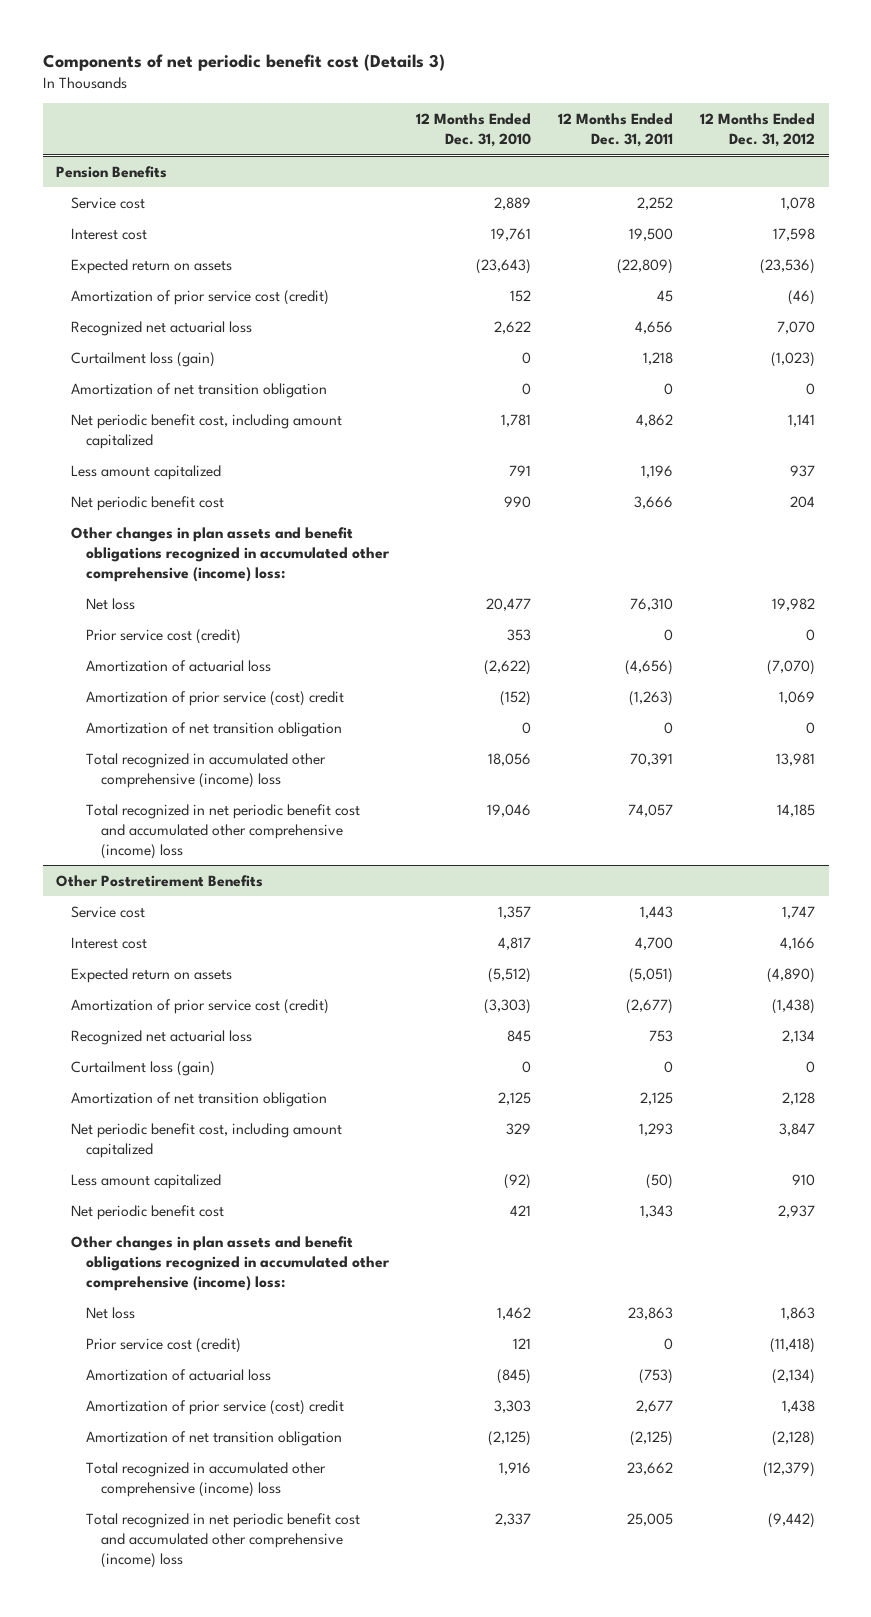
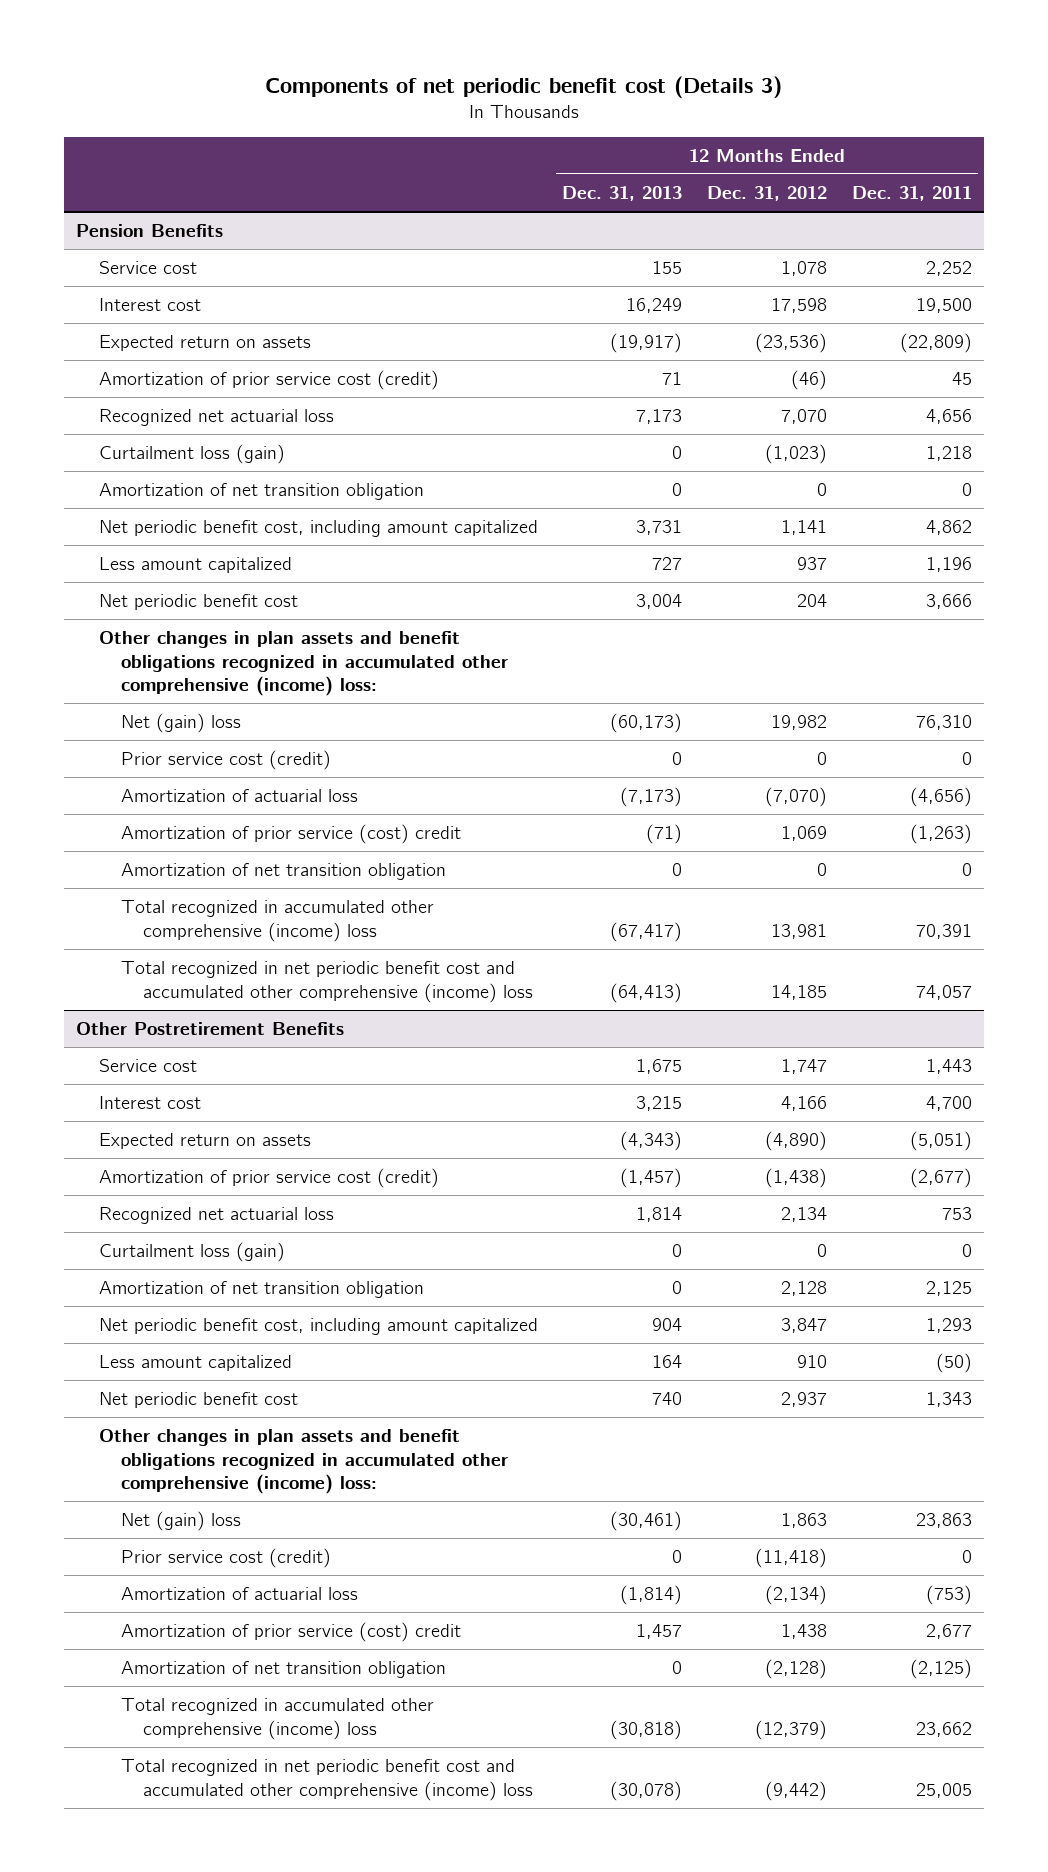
[416,112,532,147] 12 Months Ended Dec. 31, 2010 -> none
none -> [562,185,683,201] Dec. 31, 2013
[86,597,136,610] Net loss -> [121,713,242,734] Net (gain) loss
[86,1306,136,1319] Net loss -> [121,1511,242,1532] Net (gain) loss

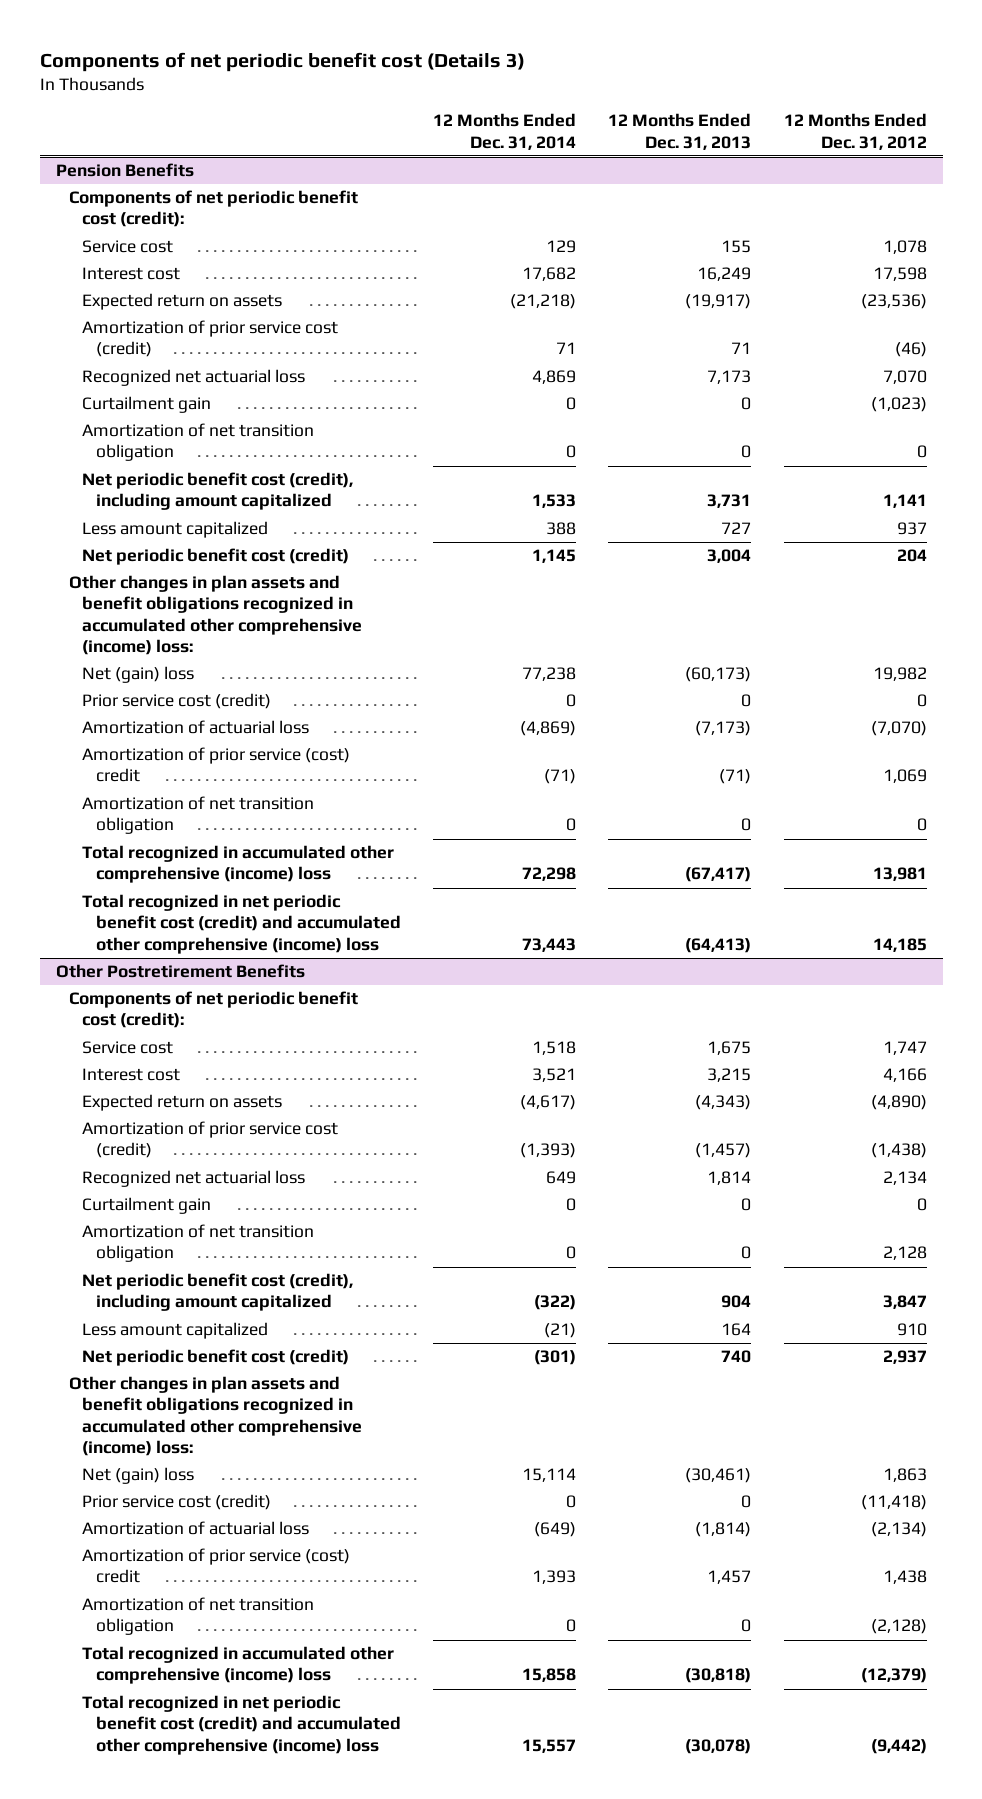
[851,185,972,201] Dec. 31, 2011 -> none
none -> [432,113,576,150] 12 Months Ended Dec. 31, 2014
none -> [69,190,359,228] Components of net periodic benefit cost (credit):
[98,444,285,465] Curtailment loss (gain) -> [82,396,212,414] Curtailment gain
[98,520,538,538] Net periodic benefit cost, including amount capitalized -> [82,472,354,511] Net periodic benefit cost (credit), including amount capitalized
[98,594,298,611] Net periodic benefit cost -> [82,548,350,566] Net periodic benefit cost (credit)
[121,961,534,1003] Total recognized in net periodic benefit cost and accumulated other comprehensive (income) loss -> [82,894,401,954] Total recognized in net periodic benefit cost (credit) and accumulated other comprehensive (income) loss
none -> [69,991,359,1029] Components of net periodic benefit cost (credit):
[98,1242,285,1263] Curtailment loss (gain) -> [82,1197,212,1215] Curtailment gain
[98,1318,538,1336] Net periodic benefit cost, including amount capitalized -> [82,1273,354,1312] Net periodic benefit cost (credit), including amount capitalized
[98,1392,298,1409] Net periodic benefit cost -> [82,1349,350,1367] Net periodic benefit cost (credit)
[121,1759,534,1801] Total recognized in net periodic benefit cost and accumulated other comprehensive (income) loss -> [82,1695,401,1755] Total recognized in net periodic benefit cost (credit) and accumulated other comprehensive (income) loss

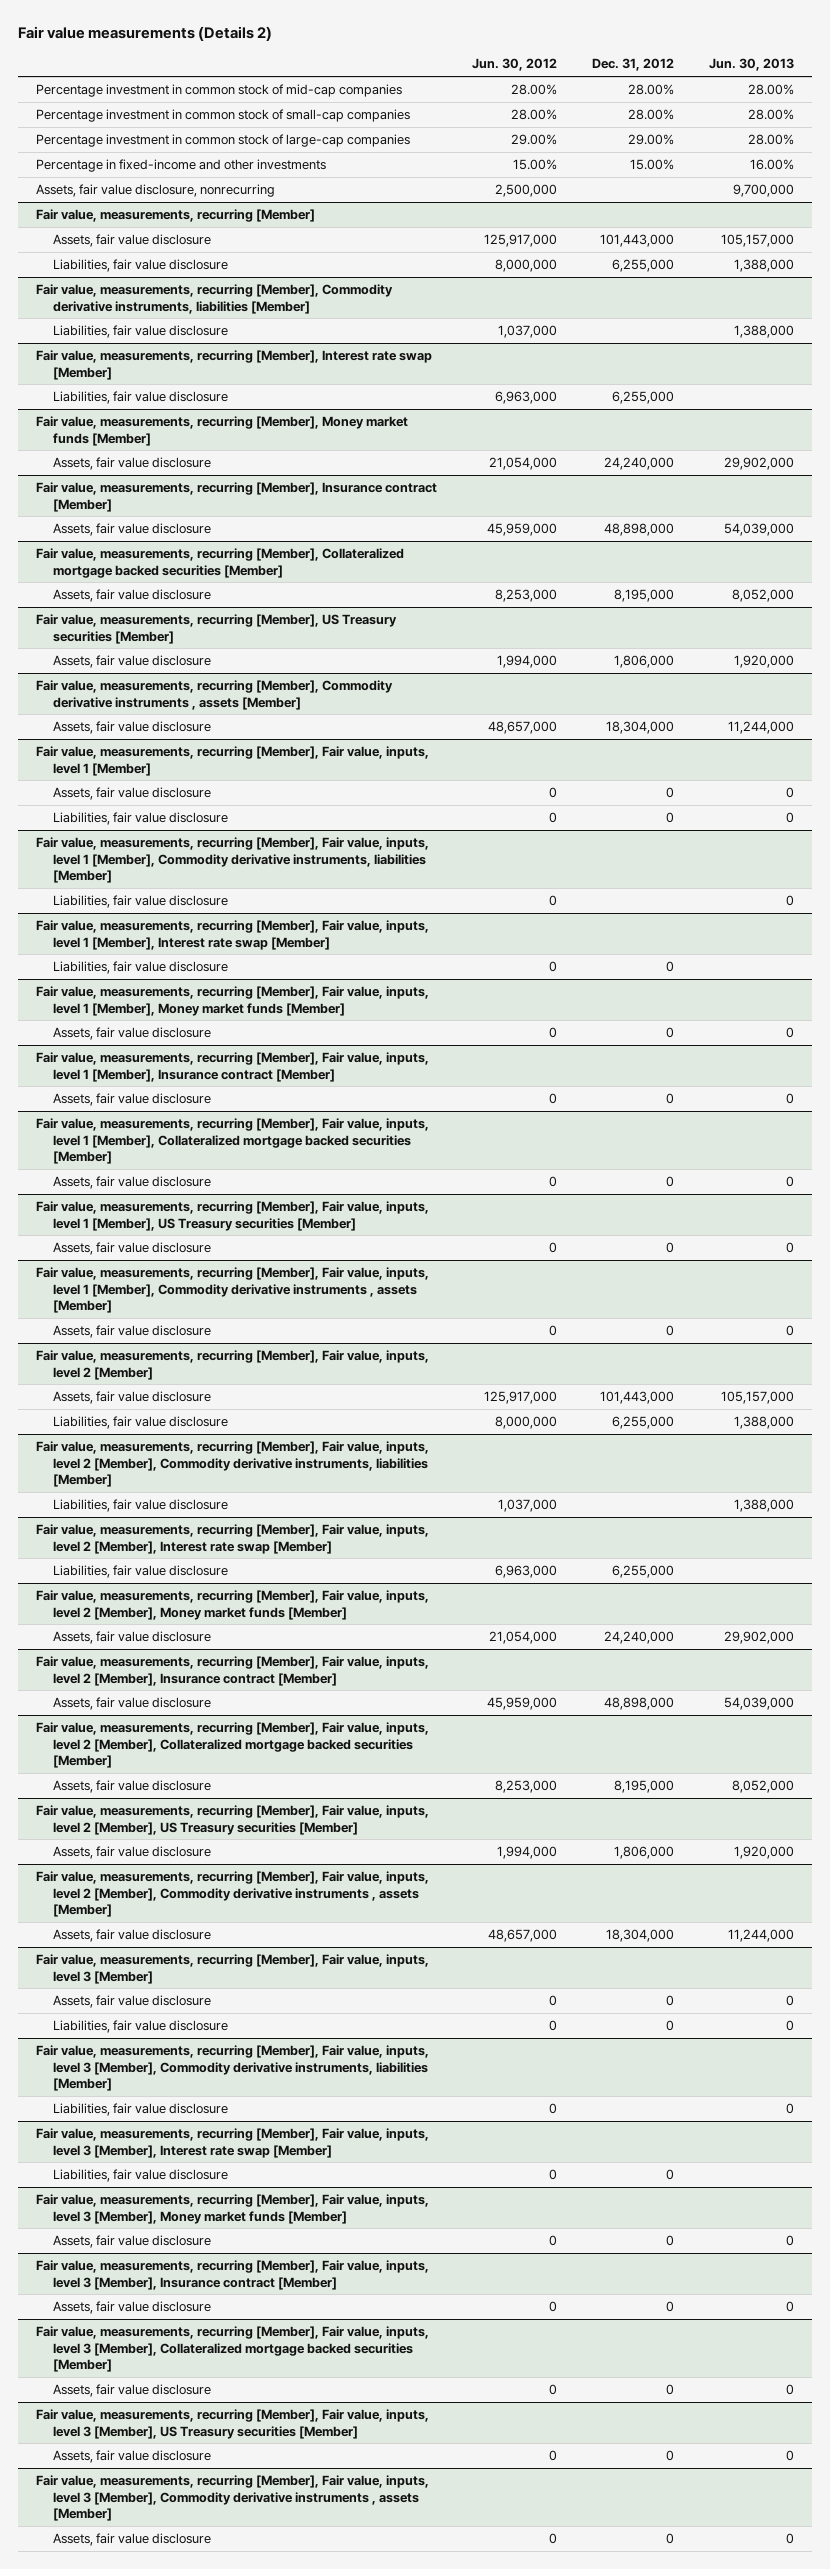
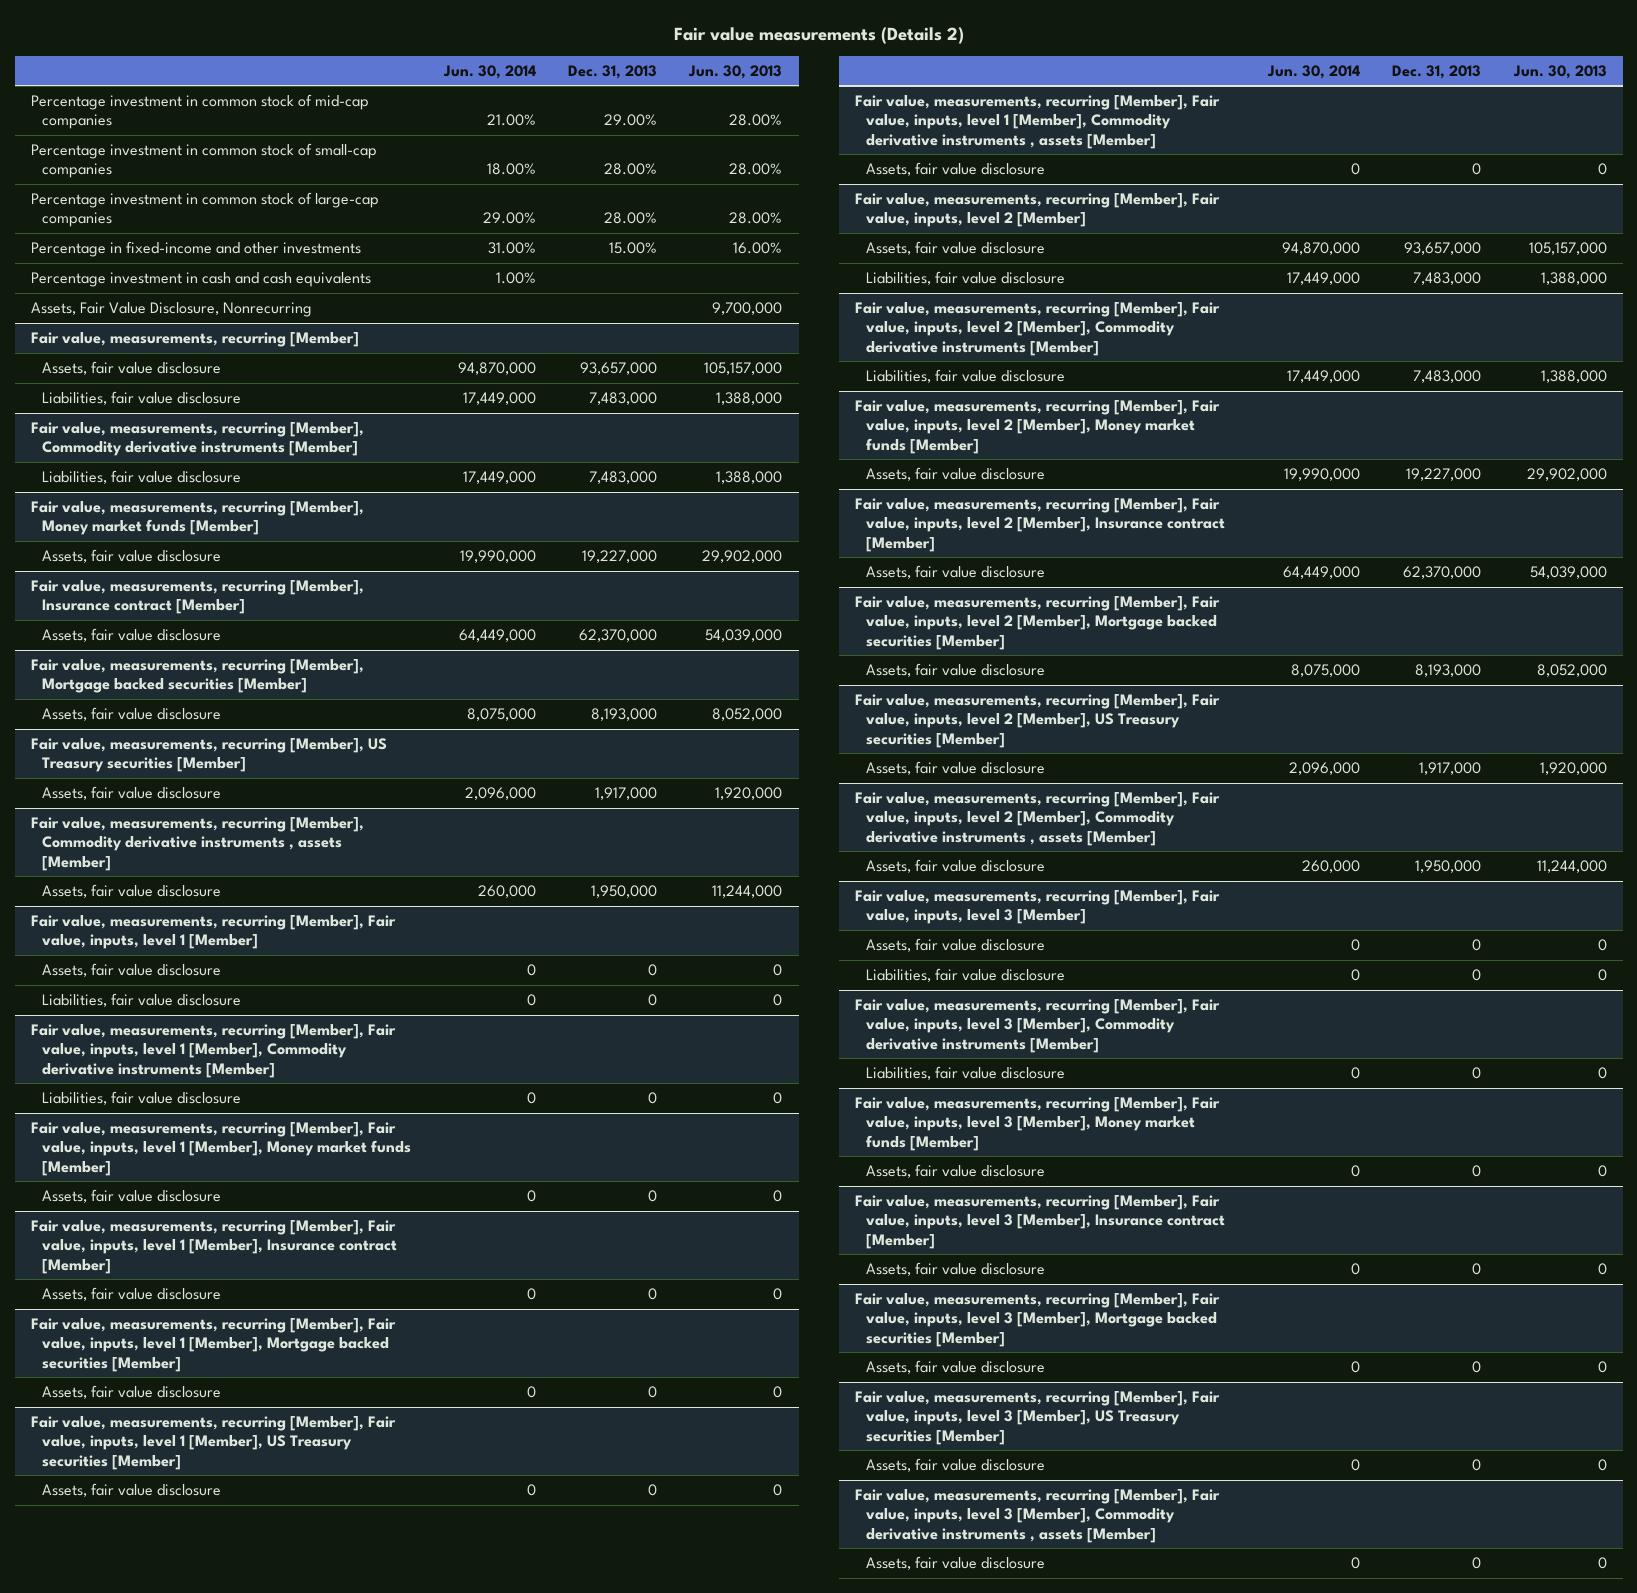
[471,58,557,72] Jun. 30, 2012 -> none
[592,58,675,72] Dec. 31, 2012 -> none
none -> [442,64,536,79] Jun. 30, 2014
none -> [567,64,657,79] Dec. 31, 2013
none -> [30,272,371,288] Percentage investment in cash and cash equivalents
[35,184,275,198] Assets, fair value disclosure, nonrecurring -> [30,302,312,318] Assets, Fair Value Disclosure, Nonrecurring
[35,284,393,314] Fair value, measurements, recurring [Member], Commodity derivative instruments, liabilities [Member] -> [30,422,364,457] Fair value, measurements, recurring [Member], Commodity derivative instruments [Member]
[35,350,432,380] Fair value, measurements, recurring [Member], Interest rate swap [Member] -> none
[52,391,228,405] Liabilities, fair value disclosure -> none
[35,548,404,578] Fair value, measurements, recurring [Member], Collateralized mortgage backed securities [Member] -> [30,659,364,694] Fair value, measurements, recurring [Member], Mortgage backed securities [Member]
[35,837,429,884] Fair value, measurements, recurring [Member], Fair value, inputs, level 1 [Member], Commodity derivative instruments, liabilities [Member] -> [30,1024,396,1078] Fair value, measurements, recurring [Member], Fair value, inputs, level 1 [Member], Commodity derivative instruments [Member]
[35,920,429,950] Fair value, measurements, recurring [Member], Fair value, inputs, level 1 [Member], Interest rate swap [Member] -> none
[52,961,228,975] Liabilities, fair value disclosure -> none
[35,1118,429,1165] Fair value, measurements, recurring [Member], Fair value, inputs, level 1 [Member], Collateralized mortgage backed securities [Member] -> [30,1318,396,1372] Fair value, measurements, recurring [Member], Fair value, inputs, level 1 [Member], Mortgage backed securities [Member]
[35,1441,429,1488] Fair value, measurements, recurring [Member], Fair value, inputs, level 2 [Member], Commodity derivative instruments, liabilities [Member] -> [855,302,1221,356] Fair value, measurements, recurring [Member], Fair value, inputs, level 2 [Member], Commodity derivative instruments [Member]
[35,1524,429,1554] Fair value, measurements, recurring [Member], Fair value, inputs, level 2 [Member], Interest rate swap [Member] -> none
[52,1565,228,1579] Liabilities, fair value disclosure -> none
[35,1722,429,1769] Fair value, measurements, recurring [Member], Fair value, inputs, level 2 [Member], Collateralized mortgage backed securities [Member] -> [855,596,1221,650] Fair value, measurements, recurring [Member], Fair value, inputs, level 2 [Member], Mortgage backed securities [Member]
[35,2045,429,2092] Fair value, measurements, recurring [Member], Fair value, inputs, level 3 [Member], Commodity derivative instruments, liabilities [Member] -> [855,999,1221,1053] Fair value, measurements, recurring [Member], Fair value, inputs, level 3 [Member], Commodity derivative instruments [Member]
[35,2128,429,2158] Fair value, measurements, recurring [Member], Fair value, inputs, level 3 [Member], Interest rate swap [Member] -> none
[52,2169,228,2183] Liabilities, fair value disclosure -> none
[35,2326,429,2373] Fair value, measurements, recurring [Member], Fair value, inputs, level 3 [Member], Collateralized mortgage backed securities [Member] -> [855,1293,1221,1347] Fair value, measurements, recurring [Member], Fair value, inputs, level 3 [Member], Mortgage backed securities [Member]

